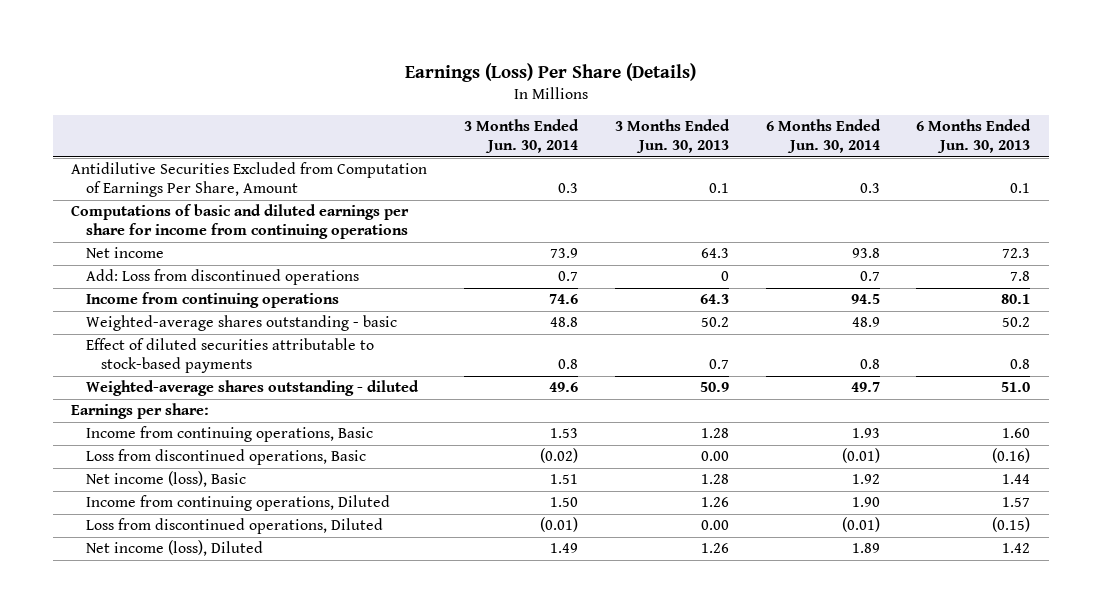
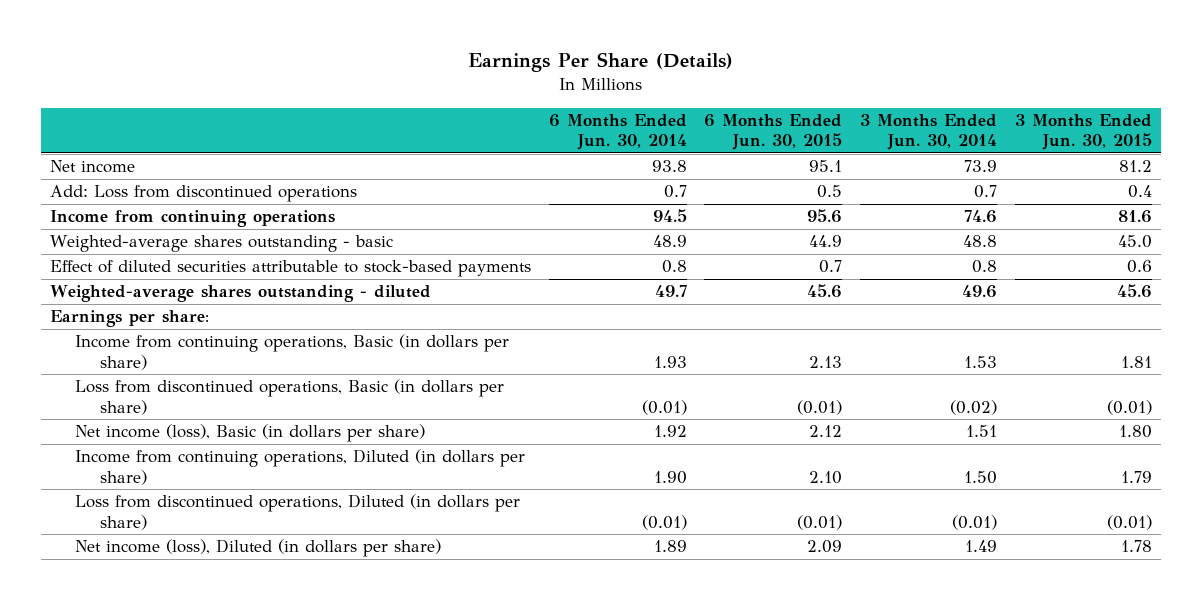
[404,62,696,82] Earnings (Loss) Per Share (Details) -> [467,52,733,73] Earnings Per Share (Details)
[614,119,730,154] 3 Months Ended Jun. 30, 2013 -> none
[916,119,1032,154] 6 Months Ended Jun. 30, 2013 -> none
none -> [704,113,843,151] 6 Months Ended Jun. 30, 2015
none -> [1015,113,1153,151] 3 Months Ended Jun. 30, 2015
[71,162,428,198] Antidilutive Securities Excluded from Computation of Earnings Per Share, Amount -> none
[71,204,410,240] Computations of basic and diluted earnings per share for income from continuing operations -> none
[86,426,374,443] Income from continuing operations, Basic -> [74,334,509,370] Income from continuing operations, Basic (in dollars per share)
[86,449,367,466] Loss from discontinued operations, Basic -> [74,379,504,415] Loss from discontinued operations, Basic (in dollars per share)
[86,471,247,488] Net income (loss), Basic -> [74,424,425,443] Net income (loss), Basic (in dollars per share)
[86,495,391,512] Income from continuing operations, Diluted -> [74,449,525,485] Income from continuing operations, Diluted (in dollars per share)
[86,518,384,535] Loss from discontinued operations, Diluted -> [74,494,520,530] Loss from discontinued operations, Diluted (in dollars per share)
[86,540,264,557] Net income (loss), Diluted -> [74,539,441,558] Net income (loss), Diluted (in dollars per share)

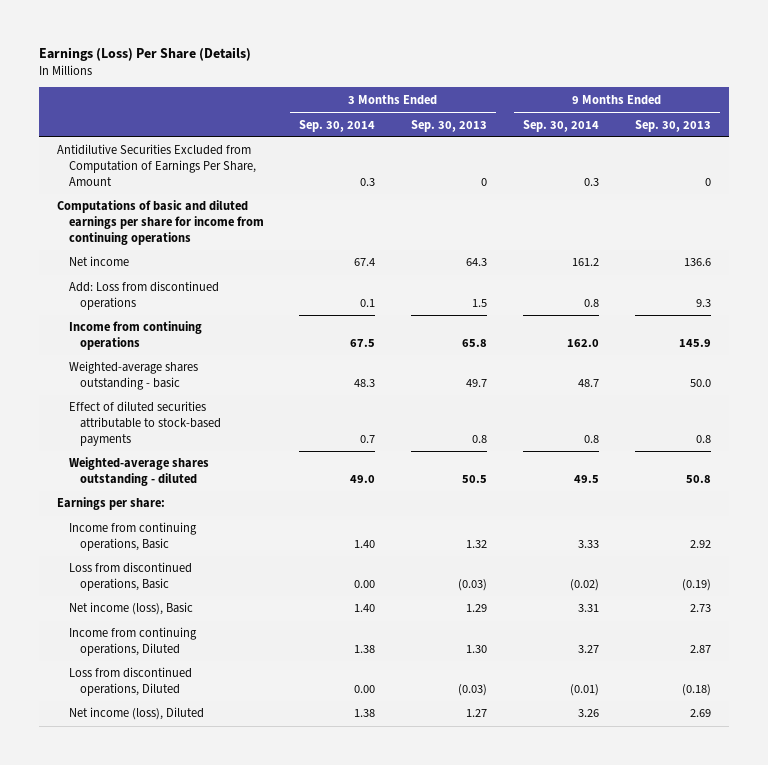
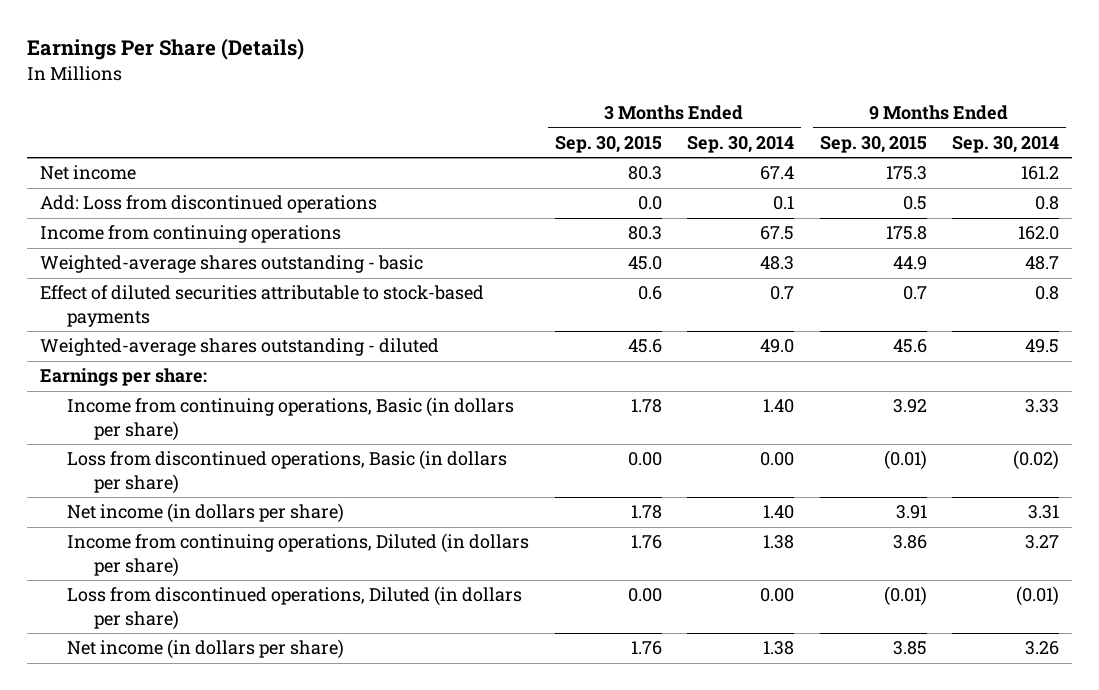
[39,47,252,62] Earnings (Loss) Per Share (Details) -> [27,38,305,61] Earnings Per Share (Details)
[411,119,488,132] Sep. 30, 2013 -> none
[634,119,711,132] Sep. 30, 2013 -> none
none -> [554,136,662,154] Sep. 30, 2015
none -> [819,136,927,154] Sep. 30, 2015
[57,144,256,186] Antidilutive Securities Excluded from Computation of Earnings Per Share, Amount -> none
[57,200,264,245] Computations of basic and diluted earnings per share for income from continuing operations -> none
[68,522,197,551] Income from continuing operations, Basic -> [67,397,515,441] Income from continuing operations, Basic (in dollars per share)
[68,562,192,591] Loss from discontinued operations, Basic -> [67,450,508,494] Loss from discontinued operations, Basic (in dollars per share)
[68,602,193,616] Net income (loss), Basic -> [67,503,345,524] Net income (in dollars per share)
[68,627,197,656] Income from continuing operations, Diluted -> [67,533,530,577] Income from continuing operations, Diluted (in dollars per share)
[68,667,192,696] Loss from discontinued operations, Diluted -> [67,586,523,630] Loss from discontinued operations, Diluted (in dollars per share)
[68,707,204,721] Net income (loss), Diluted -> [67,639,345,660] Net income (in dollars per share)

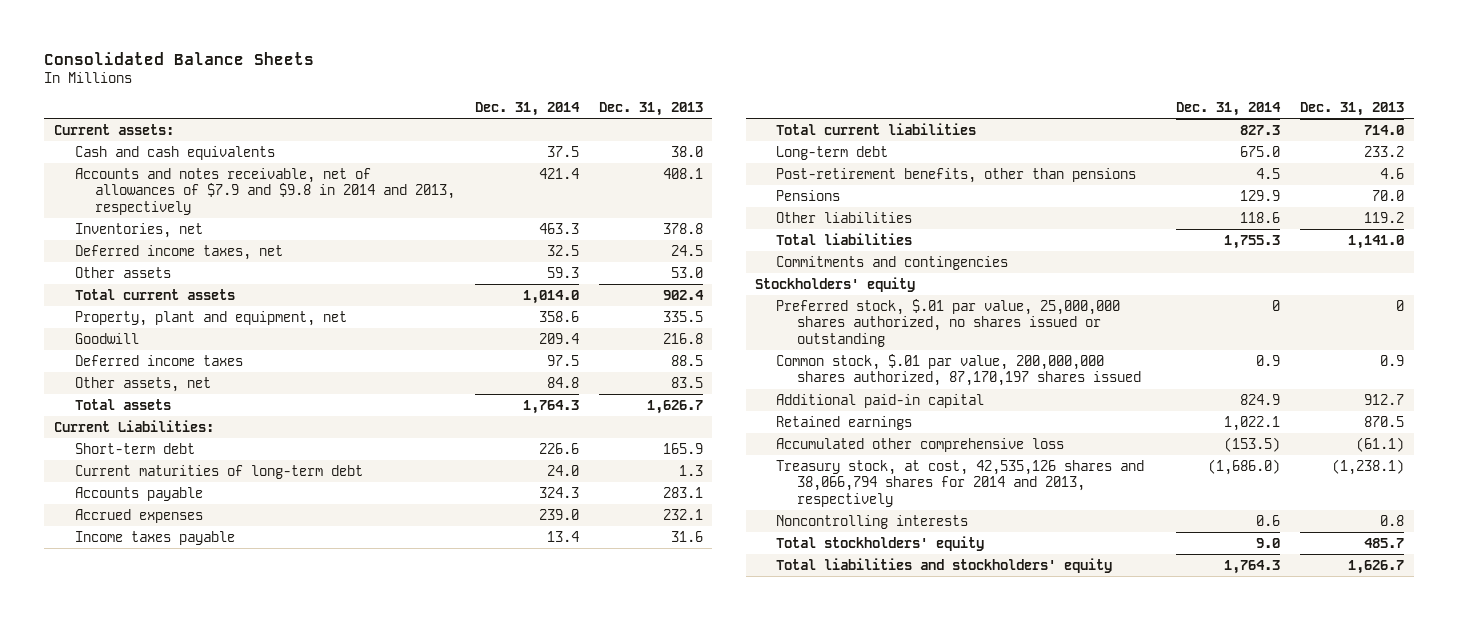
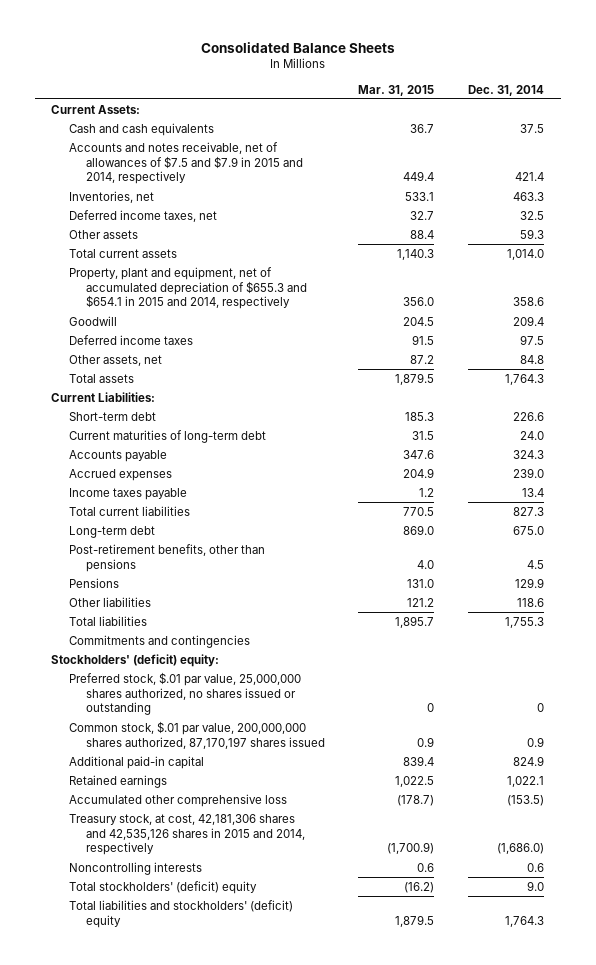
[598,101,703,116] Dec. 31, 2013 -> none
none -> [358,84,435,96] Mar. 31, 2015
[53,123,174,135] Current assets: -> [51,104,141,114] Current Assets:
[74,167,456,215] Accounts and notes receivable, net of allowances of $7.9 and $9.8 in 2014 and 2013, respectively -> [68,141,303,185] Accounts and notes receivable, net of allowances of $7.5 and $7.9 in 2015 and 2014, respectively
[74,310,347,326] Property, plant and equipment, net -> [68,266,307,310] Property, plant and equipment, net of accumulated depreciation of $655.3 and $654.1 in 2015 and 2014, respectively
[755,276,916,292] Stockholders' equity -> [51,653,220,667] Stockholders' (deficit) equity:
[776,459,1145,507] Treasury stock, at cost, 42,535,126 shares and 38,066,794 shares for 2014 and 2013, respectively -> [68,813,305,856] Treasury stock, at cost, 42,181,306 shares and 42,535,126 shares in 2015 and 2014, respectively
[776,535,985,551] Total stockholders' equity -> [68,880,257,894] Total stockholders' (deficit) equity
[776,557,1113,573] Total liabilities and stockholders' equity -> [68,899,293,928] Total liabilities and stockholders' (deficit) equity

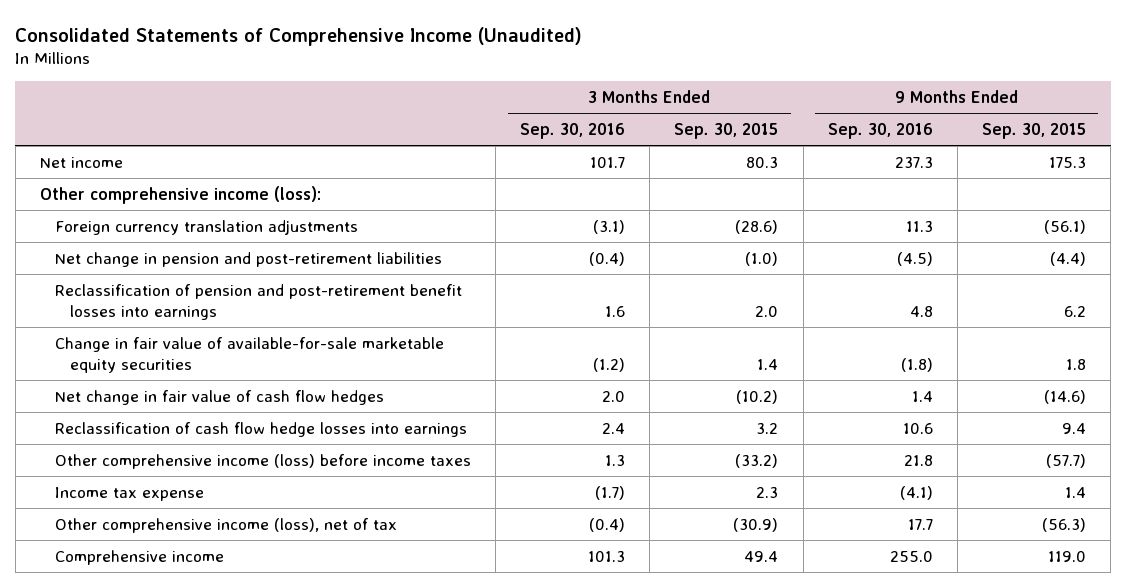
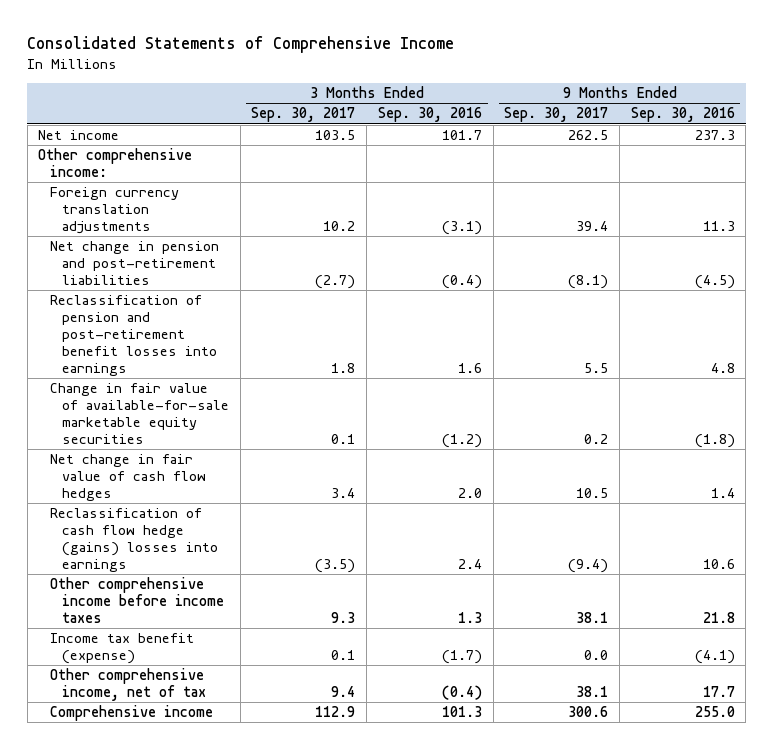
[15,26,583,46] Consolidated Statements of Comprehensive Income (Unaudited) -> [27,36,455,54] Consolidated Statements of Comprehensive Income
[674,122,779,139] Sep. 30, 2015 -> none
[982,122,1087,139] Sep. 30, 2015 -> none
none -> [251,107,356,123] Sep. 30, 2017
none -> [504,107,609,123] Sep. 30, 2017
[40,185,322,204] Other comprehensive income (loss): -> [38,148,193,178] Other comprehensive income:
[54,421,467,437] Reclassification of cash flow hedge losses into earnings -> [50,508,219,573] Reclassification of cash flow hedge (gains) losses into earnings
[54,453,471,469] Other comprehensive income (loss) before income taxes -> [50,577,225,624] Other comprehensive income before income taxes
[54,486,204,501] Income tax expense -> [50,633,195,665] Income tax benefit (expense)
[54,517,397,533] Other comprehensive income (loss), net of tax -> [50,668,207,702] Other comprehensive income, net of tax

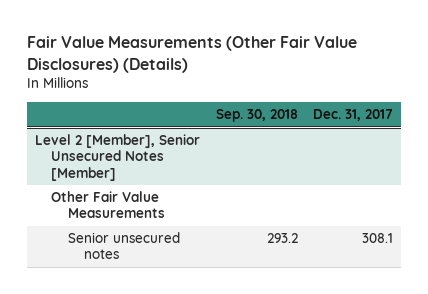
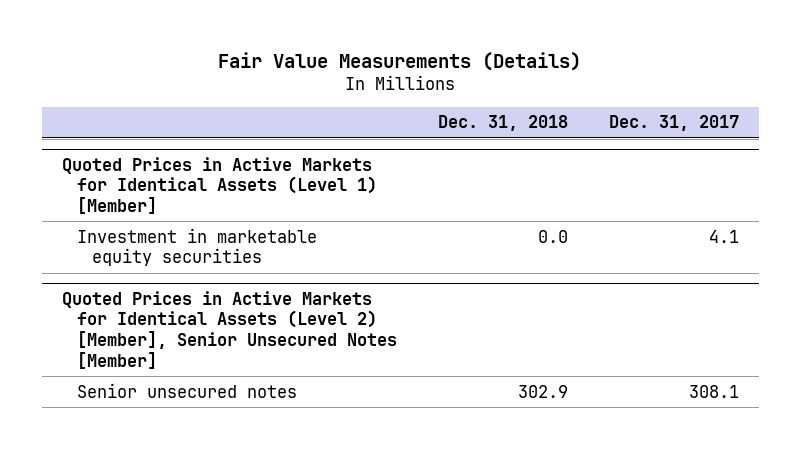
[27,36,358,73] Fair Value Measurements (Other Fair Value Disclosures) (Details) -> [218,51,582,71] Fair Value Measurements (Details)
[215,109,298,123] Sep. 30, 2018 -> none
none -> [437,115,568,132] Dec. 31, 2018
[34,134,200,181] Level 2 [Member], Senior Unsecured Notes [Member] -> none
[51,191,165,219] Other Fair Value Measurements -> none
none -> [62,156,378,214] Quoted Prices in Active Markets for Identical Assets (Level 1) [Member]
none -> [77,227,318,267] Investment in marketable equity securities
none -> [62,290,398,369] Quoted Prices in Active Markets for Identical Assets (Level 2) [Member], Senior Unsecured Notes [Member]

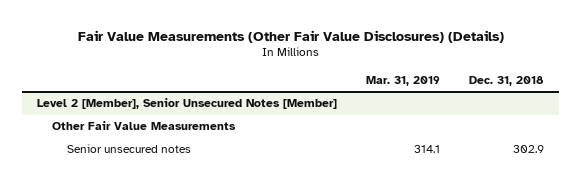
[218,51,582,71] Fair Value Measurements (Details) -> [77,29,504,43] Fair Value Measurements (Other Fair Value Disclosures) (Details)
[608,115,739,132] Dec. 31, 2017 -> none
none -> [366,75,441,86] Mar. 31, 2019
[62,156,378,214] Quoted Prices in Active Markets for Identical Assets (Level 1) [Member] -> none
[77,227,318,267] Investment in marketable equity securities -> none
[62,290,398,369] Quoted Prices in Active Markets for Identical Assets (Level 2) [Member], Senior Unsecured Notes [Member] -> none
none -> [36,98,337,110] Level 2 [Member], Senior Unsecured Notes [Member]
none -> [51,121,236,131] Other Fair Value Measurements

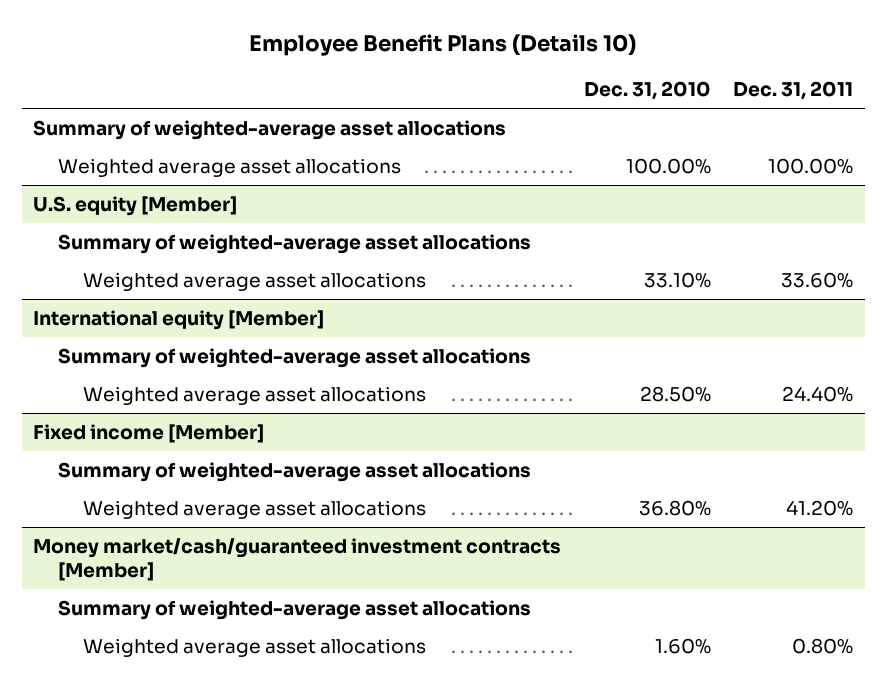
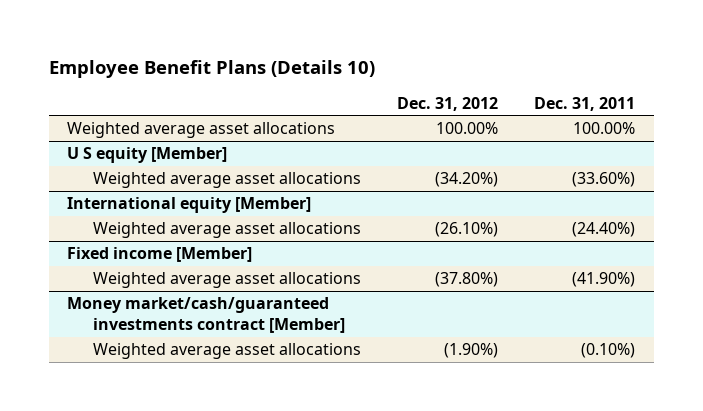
[583,81,711,101] Dec. 31, 2010 -> none
none -> [397,96,499,111] Dec. 31, 2012
[33,120,507,141] Summary of weighted-average asset allocations -> none
[58,234,532,255] Summary of weighted-average asset allocations -> none
[33,196,238,217] U.S. equity [Member] -> [67,147,228,164] U S equity [Member]
[781,272,854,289] 33.60% -> [572,172,636,188] (33.60%)
[58,348,532,369] Summary of weighted-average asset allocations -> none
[782,386,854,403] 24.40% -> [572,222,636,238] (24.40%)
[58,462,532,483] Summary of weighted-average asset allocations -> none
[58,600,532,621] Summary of weighted-average asset allocations -> none
[786,500,854,517] 41.20% -> [572,272,636,288] (41.90%)
[33,538,562,581] Money market/cash/guaranteed investment contracts [Member] -> [67,297,345,334] Money market/cash/guaranteed investments contract [Member]
[792,638,854,655] 0.80% -> [581,343,636,359] (0.10%)

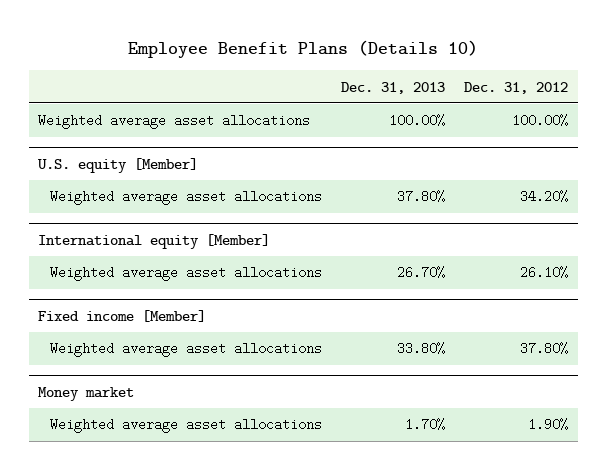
[534,96,636,111] Dec. 31, 2011 -> none
none -> [341,81,446,94] Dec. 31, 2013
[67,147,228,164] U S equity [Member] -> [37,157,199,173] U.S. equity [Member]
[435,172,499,188] (34.20%) -> [520,190,569,204] 34.20%
[435,222,499,238] (26.10%) -> [520,266,569,280] 26.10%
[67,297,345,334] Money market/cash/guaranteed investments contract [Member] -> none
[435,272,499,288] (37.80%) -> [520,342,569,356] 37.80%
none -> [38,386,135,401] Money market
[444,343,499,359] (1.90%) -> [528,418,569,432] 1.90%

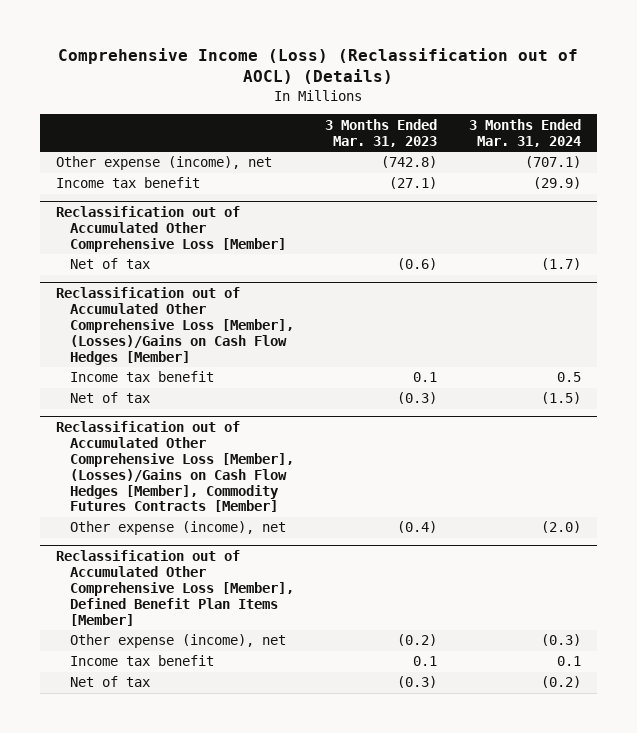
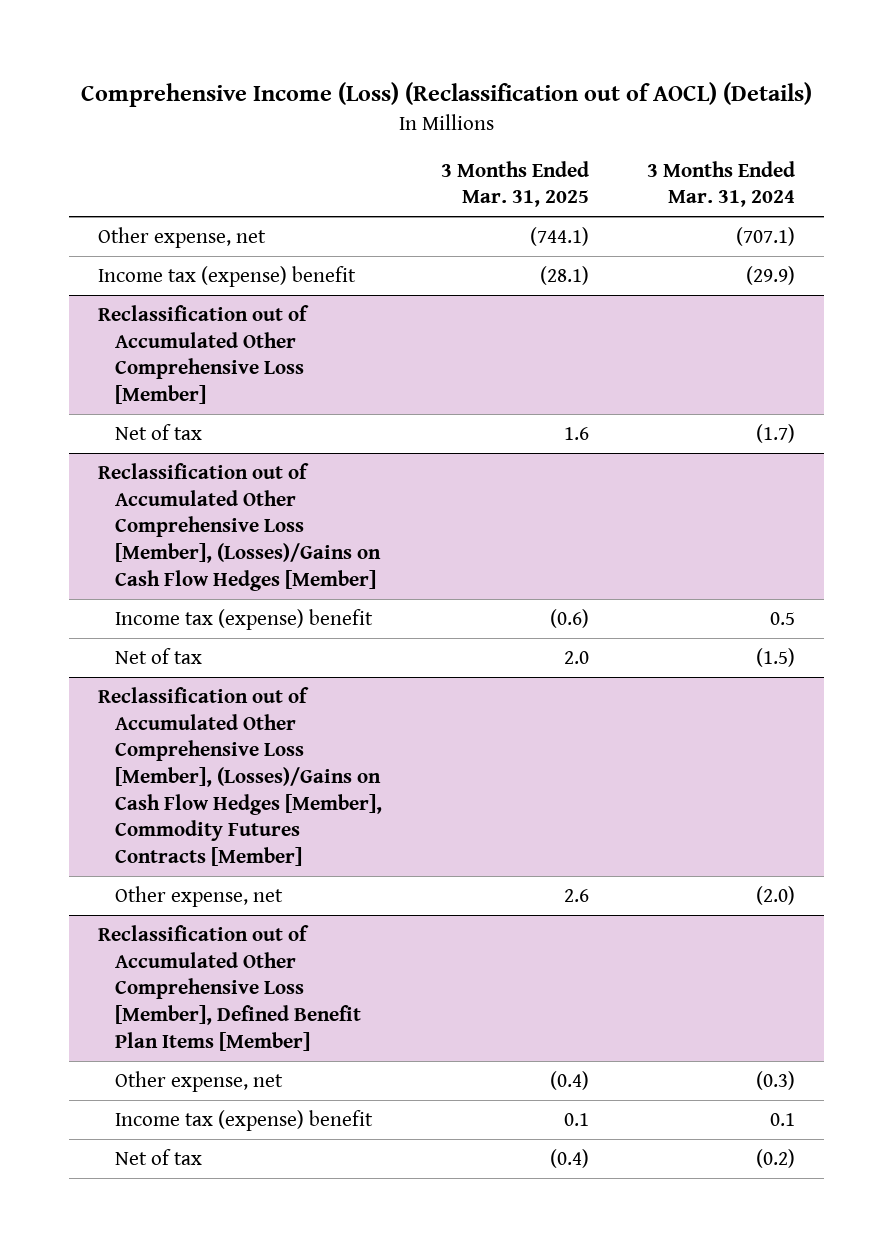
[325,118,438,147] 3 Months Ended Mar. 31, 2023 -> none
none -> [440,160,589,208] 3 Months Ended Mar. 31, 2025
[55,156,272,171] Other expense (income), net -> [98,226,267,248] Other expense, net
[55,177,200,189] Income tax benefit -> [98,265,357,287] Income tax (expense) benefit
[69,371,214,383] Income tax benefit -> [115,608,374,630] Income tax (expense) benefit
[69,521,286,536] Other expense (income), net -> [115,885,284,907] Other expense, net
[69,634,286,649] Other expense (income), net -> [115,1070,284,1092] Other expense, net
[69,655,214,667] Income tax benefit -> [115,1109,374,1131] Income tax (expense) benefit

